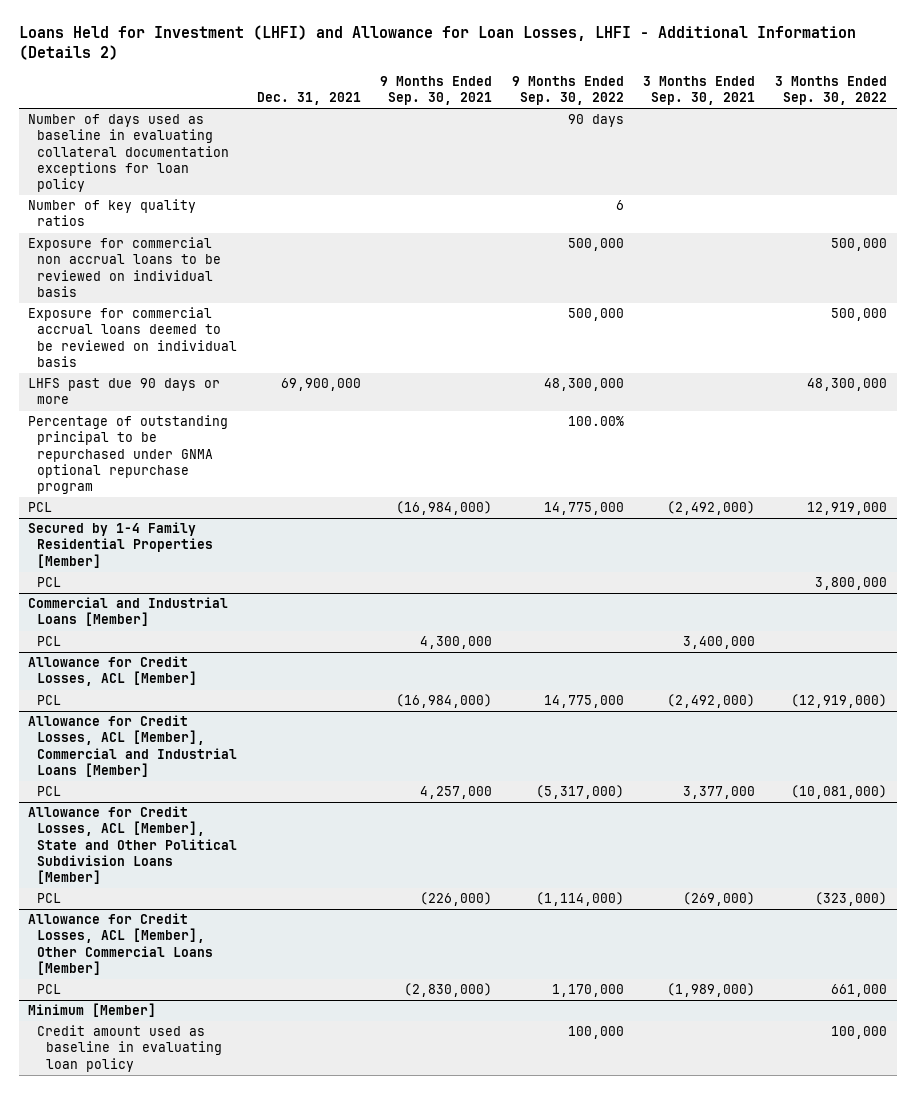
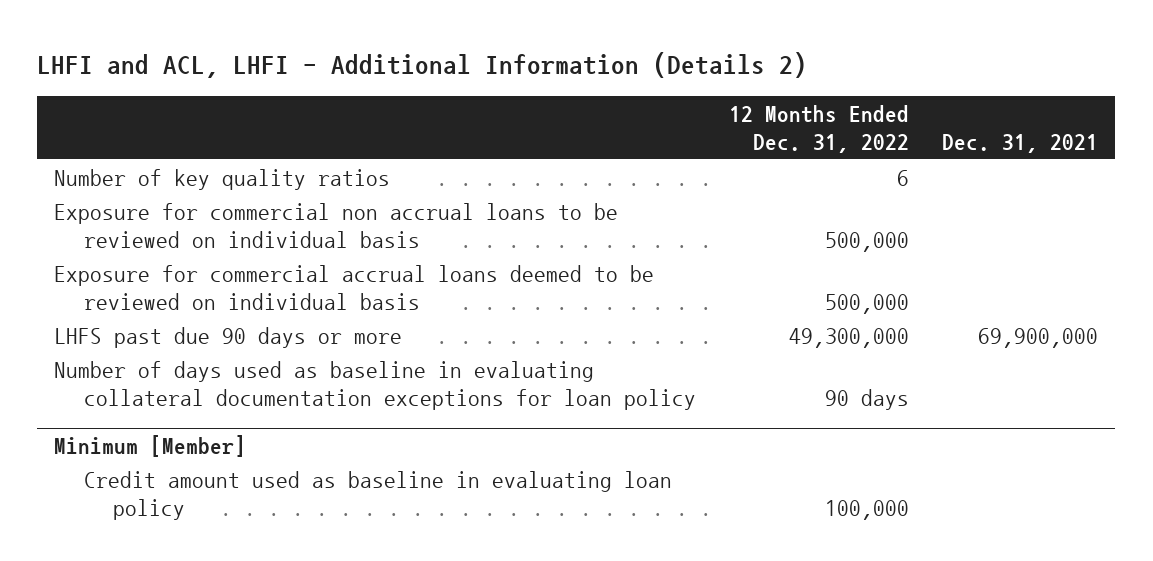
[18,25,856,60] Loans Held for Investment (LHFI) and Allowance for Loan Losses, LHFI - Additional Information (Details 2) -> [37,52,808,79] LHFI and ACL, LHFI - Additional Information (Details 2)
[380,75,493,106] 9 Months Ended Sep. 30, 2021 -> none
[511,75,624,106] 9 Months Ended Sep. 30, 2022 -> none
[643,75,756,106] 3 Months Ended Sep. 30, 2021 -> none
[774,75,887,106] 3 Months Ended Sep. 30, 2022 -> none
none -> [728,105,909,154] 12 Months Ended Dec. 31, 2022
[28,415,229,494] Percentage of outstanding principal to be repurchased under GNMA optional repurchase program -> none
[28,502,53,513] PCL -> none
[28,522,214,568] Secured by 1-4 Family Residential Properties [Member] -> none
[37,577,62,588] PCL -> none
[28,597,229,627] Commercial and Industrial Loans [Member] -> none
[37,636,62,647] PCL -> none
[28,656,198,687] Allowance for Credit Losses, ACL [Member] -> none
[37,695,62,706] PCL -> none
[28,715,238,777] Allowance for Credit Losses, ACL [Member], Commercial and Industrial Loans [Member] -> none
[37,786,62,797] PCL -> none
[28,806,238,884] Allowance for Credit Losses, ACL [Member], State and Other Political Subdivision Loans [Member] -> none
[37,893,62,904] PCL -> none
[28,913,214,975] Allowance for Credit Losses, ACL [Member], Other Commercial Loans [Member] -> none
[37,984,62,995] PCL -> none
[28,114,230,192] Number of days used as baseline in evaluating collateral documentation exceptions for loan policy -> [54,360,696,410] Number of days used as baseline in evaluating collateral documentation exceptions for loan policy

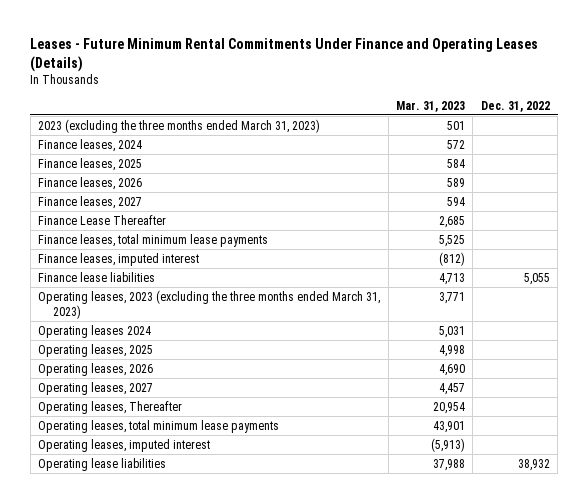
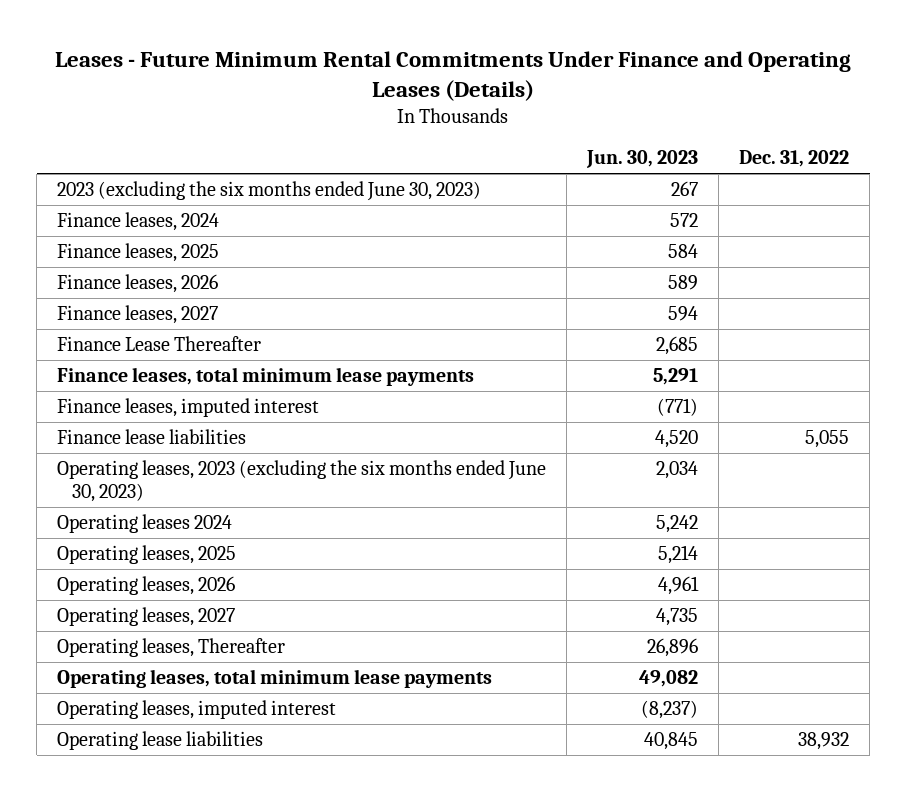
[395,100,465,112] Mar. 31, 2023 -> none
none -> [586,150,699,169] Jun. 30, 2023
[38,118,321,133] 2023 (excluding the three months ended March 31, 2023) -> [57,181,482,202] 2023 (excluding the six months ended June 30, 2023)
[38,289,381,319] Operating leases, 2023 (excluding the three months ended March 31, 2023) -> [57,460,547,503] Operating leases, 2023 (excluding the six months ended June 30, 2023)

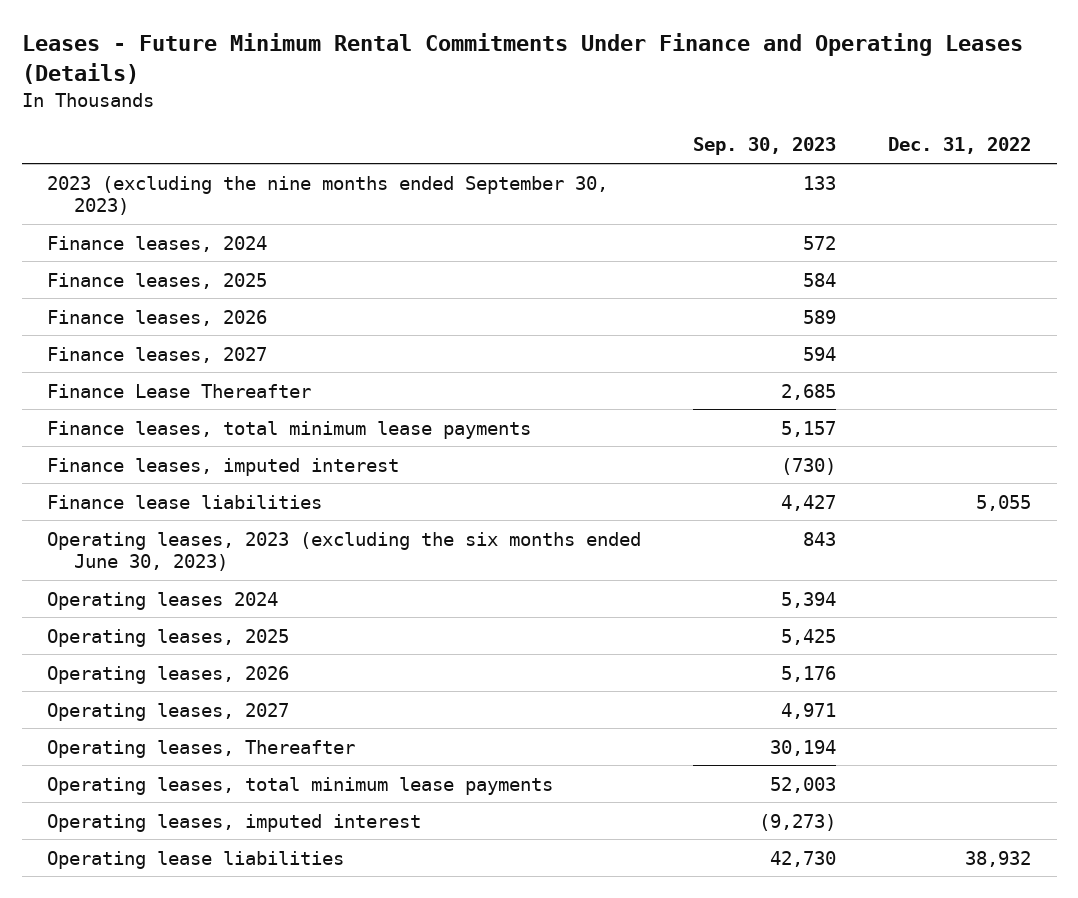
[586,150,699,169] Jun. 30, 2023 -> none
none -> [693,137,837,156] Sep. 30, 2023
[57,181,482,202] 2023 (excluding the six months ended June 30, 2023) -> [47,175,609,216] 2023 (excluding the nine months ended September 30, 2023)

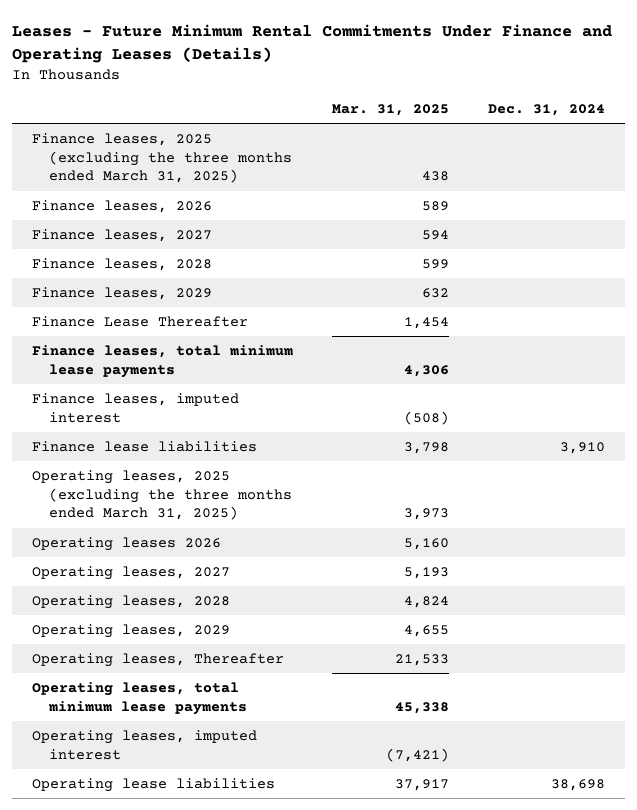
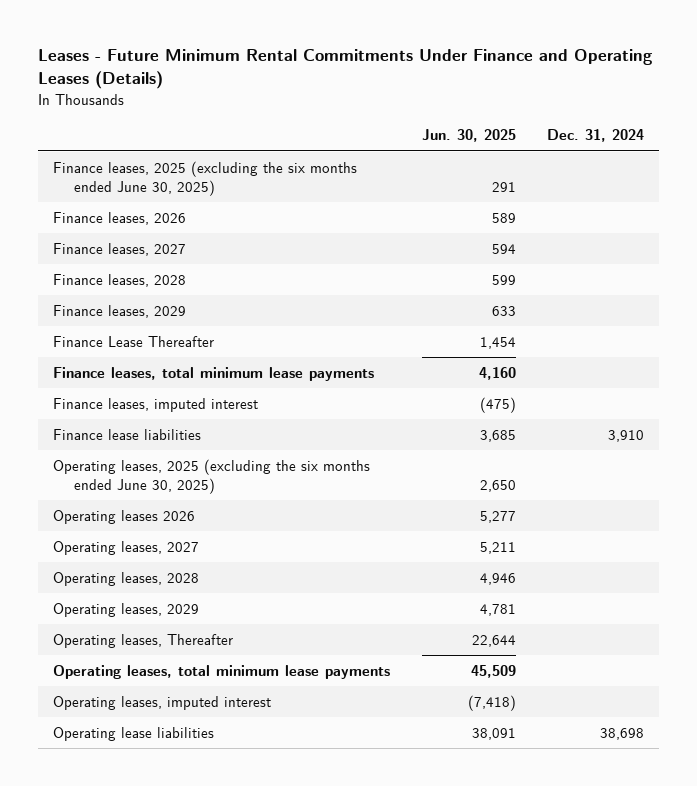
[332,104,450,117] Mar. 31, 2025 -> none
none -> [421,129,516,143] Jun. 30, 2025
[31,132,292,184] Finance leases, 2025 (excluding the three months ended March 31, 2025) -> [53,160,358,197] Finance leases, 2025 (excluding the six months ended June 30, 2025)
[31,469,292,521] Operating leases, 2025 (excluding the three months ended March 31, 2025) -> [53,458,371,495] Operating leases, 2025 (excluding the six months ended June 30, 2025)

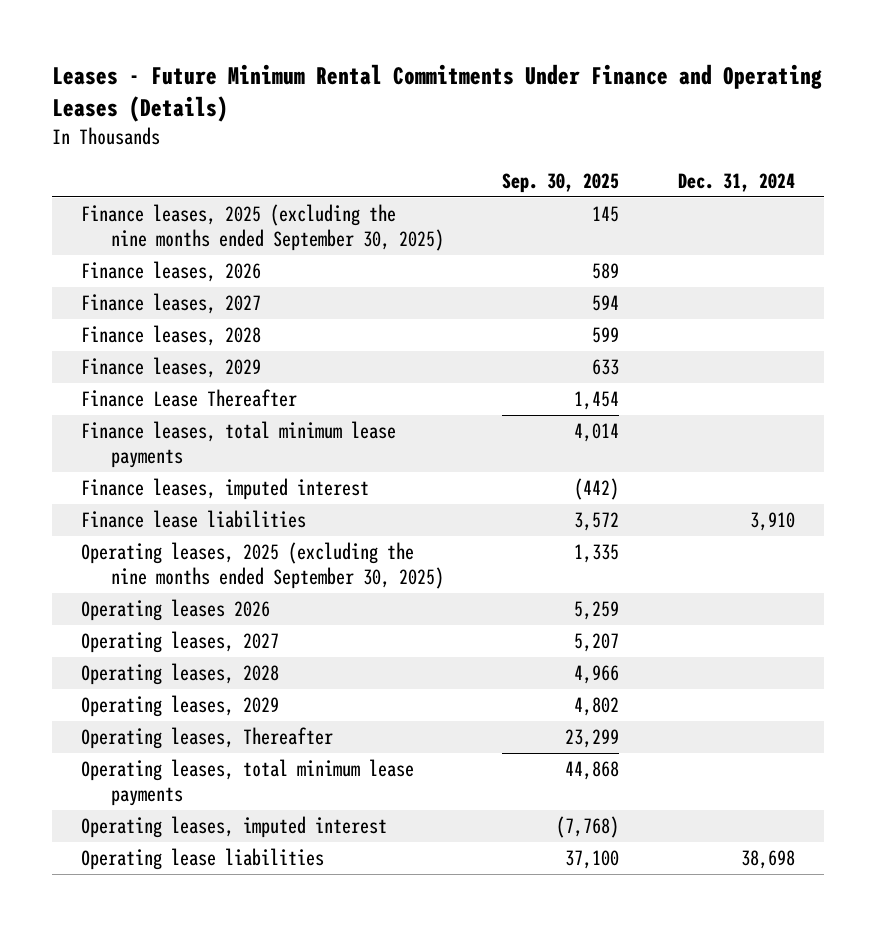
[421,129,516,143] Jun. 30, 2025 -> none
none -> [502,172,620,193] Sep. 30, 2025
[53,160,358,197] Finance leases, 2025 (excluding the six months ended June 30, 2025) -> [80,204,444,251] Finance leases, 2025 (excluding the nine months ended September 30, 2025)
[53,458,371,495] Operating leases, 2025 (excluding the six months ended June 30, 2025) -> [80,542,444,589] Operating leases, 2025 (excluding the nine months ended September 30, 2025)

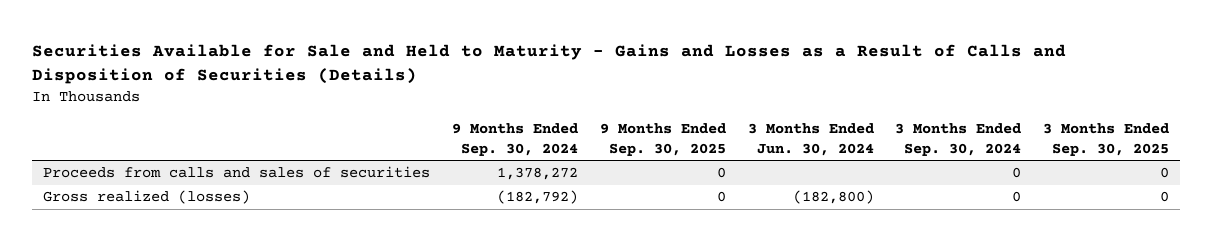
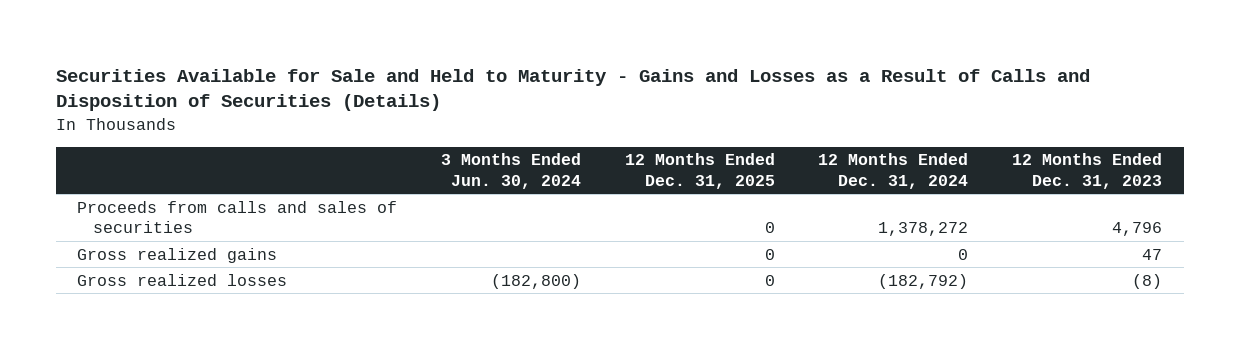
[452,123,579,156] 9 Months Ended Sep. 30, 2024 -> none
[599,123,726,156] 9 Months Ended Sep. 30, 2025 -> none
[895,123,1022,156] 3 Months Ended Sep. 30, 2024 -> none
[1043,123,1170,156] 3 Months Ended Sep. 30, 2025 -> none
none -> [624,153,775,189] 12 Months Ended Dec. 31, 2025
none -> [818,153,969,189] 12 Months Ended Dec. 31, 2024
none -> [1011,153,1162,189] 12 Months Ended Dec. 31, 2023
none -> [77,247,278,263] Gross realized gains
[43,190,251,205] Gross realized (losses) -> [77,273,288,286] Gross realized losses

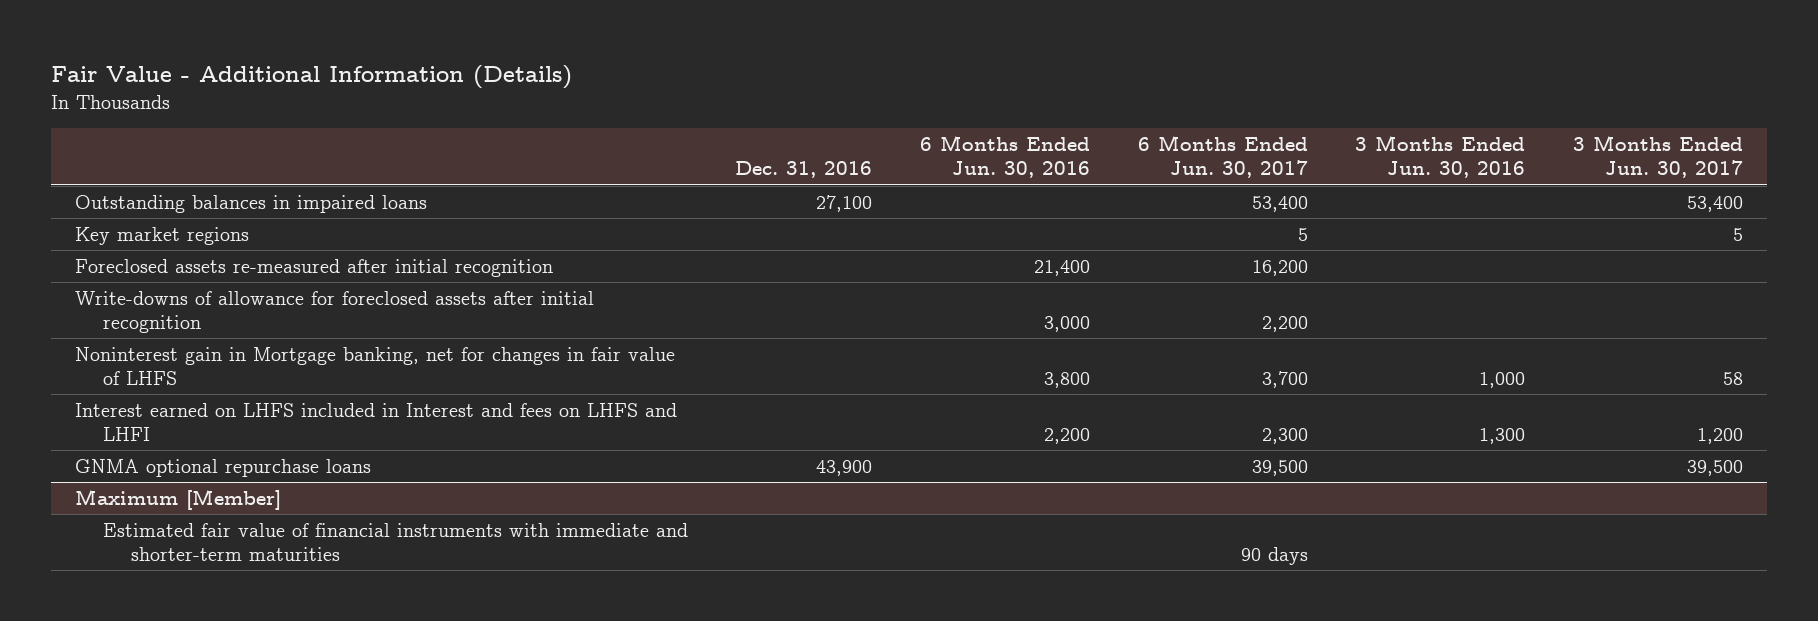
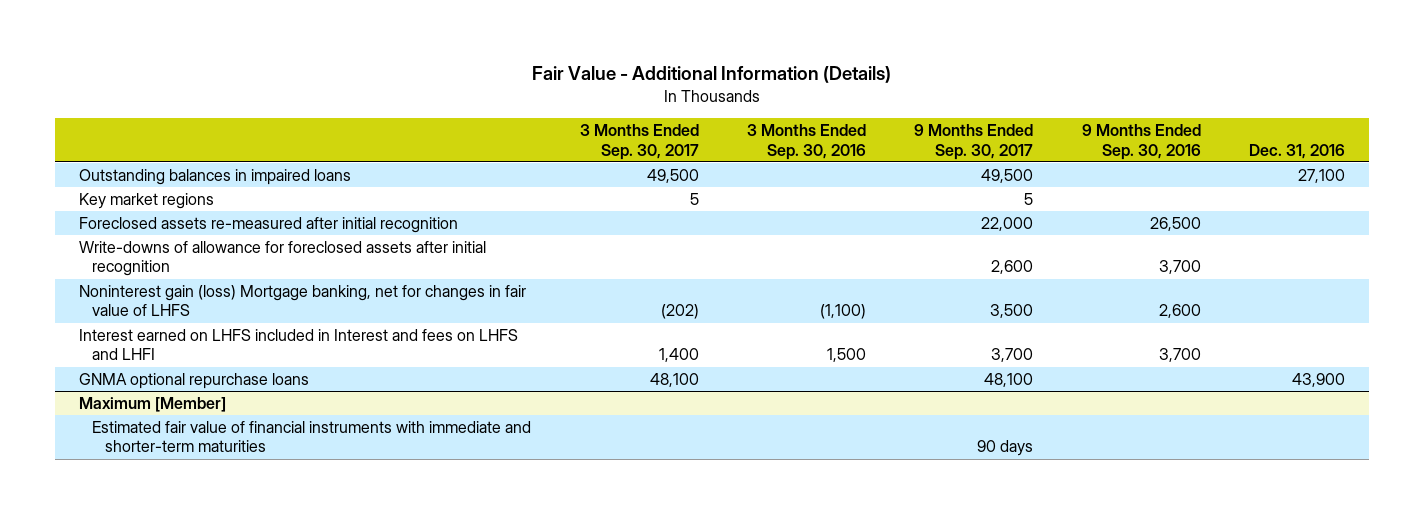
[920,135,1091,179] 6 Months Ended Jun. 30, 2016 -> none
[1137,135,1308,179] 6 Months Ended Jun. 30, 2017 -> none
[1355,135,1526,179] 3 Months Ended Jun. 30, 2016 -> none
[1573,135,1744,179] 3 Months Ended Jun. 30, 2017 -> none
none -> [579,124,699,160] 3 Months Ended Sep. 30, 2017
none -> [746,124,866,160] 3 Months Ended Sep. 30, 2016
none -> [914,124,1034,160] 9 Months Ended Sep. 30, 2017
none -> [1081,124,1201,160] 9 Months Ended Sep. 30, 2016
[75,346,676,385] Noninterest gain in Mortgage banking, net for changes in fair value of LHFS -> [79,284,527,317] Noninterest gain (loss) Mortgage banking, net for changes in fair value of LHFS

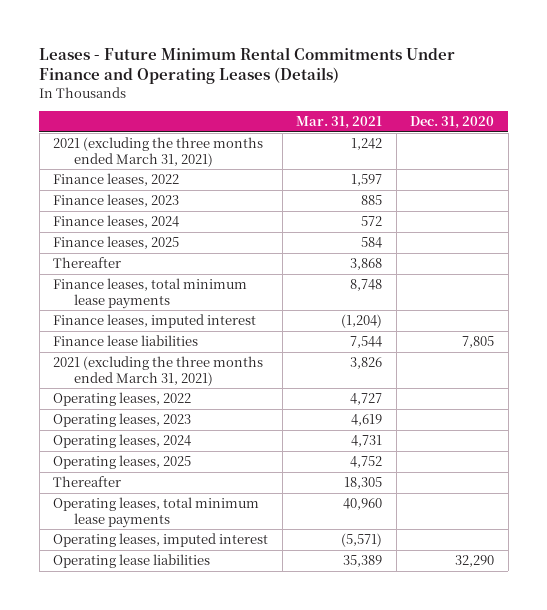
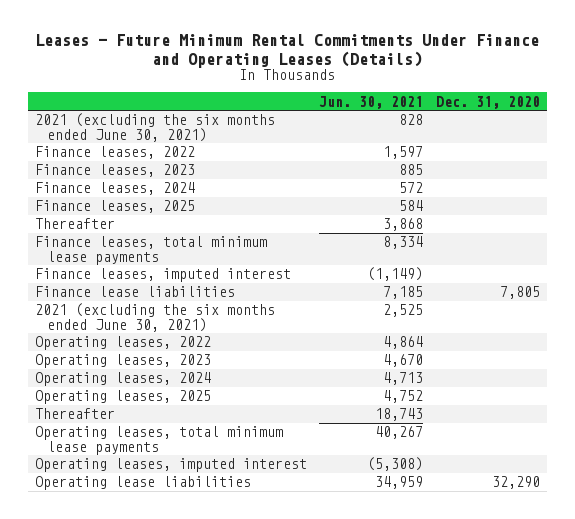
[296,116,383,130] Mar. 31, 2021 -> none
none -> [319,95,424,109] Jun. 30, 2021
[53,137,264,167] 2021 (excluding the three months ended March 31, 2021) -> [34,113,275,142] 2021 (excluding the six months ended June 30, 2021)
[53,356,264,386] 2021 (excluding the three months ended March 31, 2021) -> [34,303,275,332] 2021 (excluding the six months ended June 30, 2021)

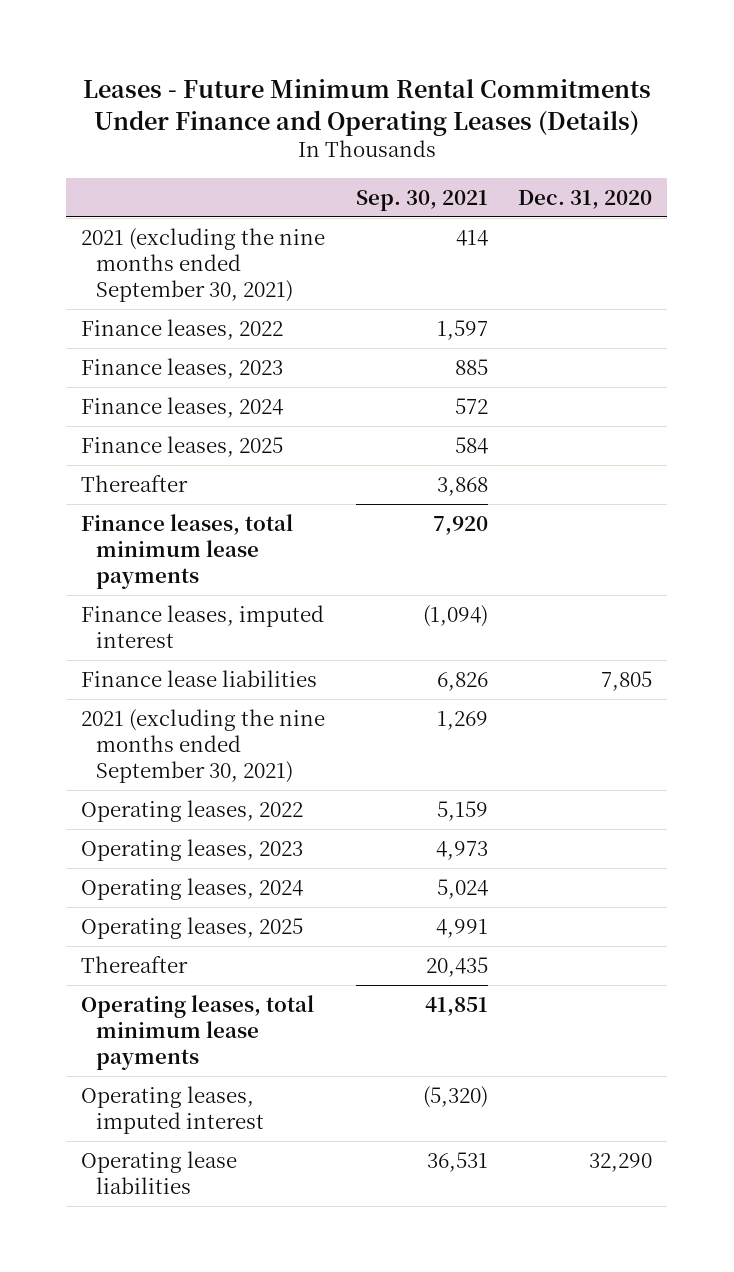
[319,95,424,109] Jun. 30, 2021 -> none
none -> [355,189,488,211] Sep. 30, 2021
[34,113,275,142] 2021 (excluding the six months ended June 30, 2021) -> [81,227,326,302] 2021 (excluding the nine months ended September 30, 2021)
[34,303,275,332] 2021 (excluding the six months ended June 30, 2021) -> [81,708,326,783] 2021 (excluding the nine months ended September 30, 2021)

